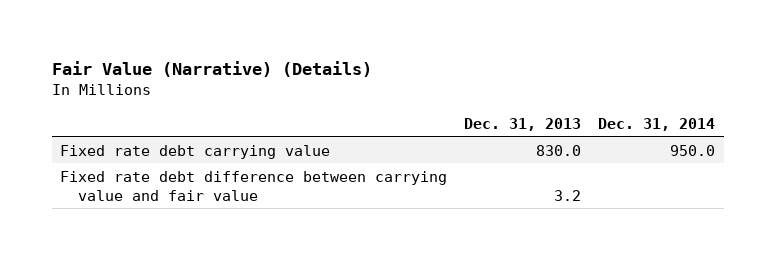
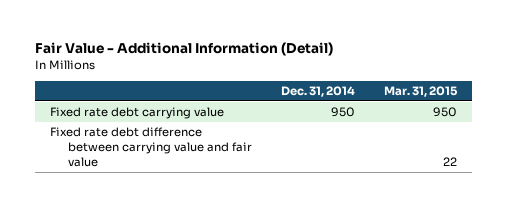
[51,60,372,77] Fair Value (Narrative) (Details) -> [35,42,334,57] Fair Value - Additional Information (Detail)
[464,117,582,131] Dec. 31, 2013 -> none
none -> [384,86,459,98] Mar. 31, 2015
[670,144,716,156] 950.0 -> [330,107,355,118] 950

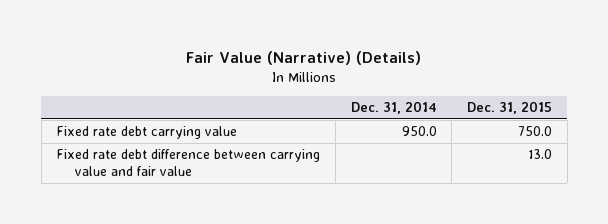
[35,42,334,57] Fair Value - Additional Information (Detail) -> [186,50,422,65] Fair Value (Narrative) (Details)
[384,86,459,98] Mar. 31, 2015 -> none
none -> [467,101,553,115] Dec. 31, 2015
[330,107,355,118] 950 -> [401,126,437,137] 950.0

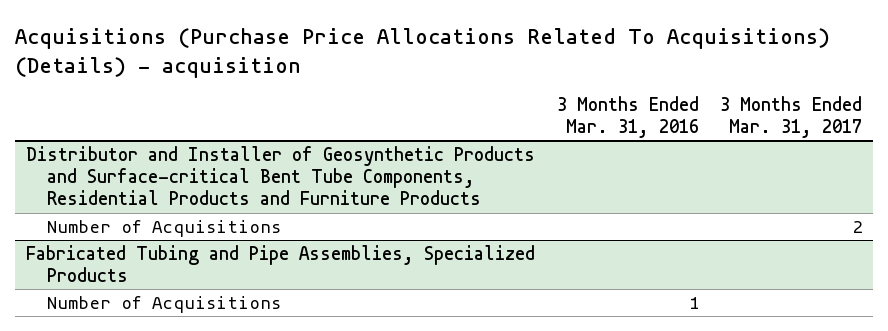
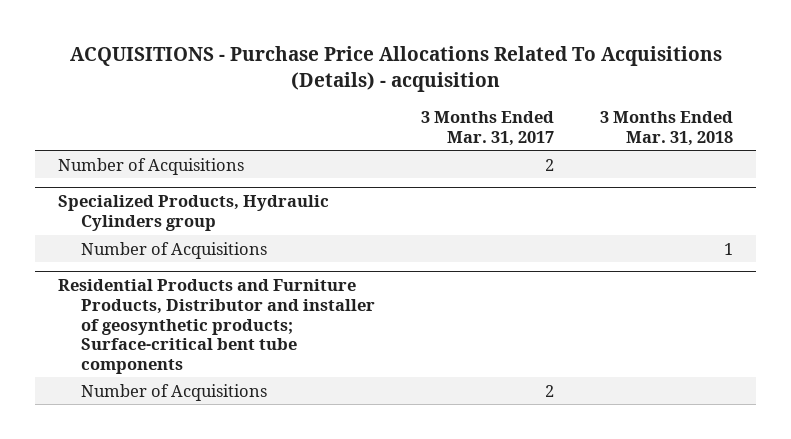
[14,27,830,78] Acquisitions (Purchase Price Allocations Related To Acquisitions) (Details) - acquisition -> [69,46,722,92] ACQUISITIONS - Purchase Price Allocations Related To Acquisitions (Details) - acquisition
[556,96,699,139] 3 Months Ended Mar. 31, 2016 -> none
none -> [599,111,733,146] 3 Months Ended Mar. 31, 2018
none -> [58,157,245,175] Number of Acquisitions
none -> [58,195,330,232] Specialized Products, Hydraulic Cylinders group
none -> [80,241,267,259] Number of Acquisitions
[25,145,535,206] Distributor and Installer of Geosynthetic Products and Surface-critical Bent Tube Components, Residential Products and Furniture Products -> [58,279,375,374] Residential Products and Furniture Products, Distributor and installer of geosynthetic products; Surface-critical bent tube components
[25,244,535,283] Fabricated Tubing and Pipe Assemblies, Specialized Products -> none
[47,295,282,313] Number of Acquisitions -> none

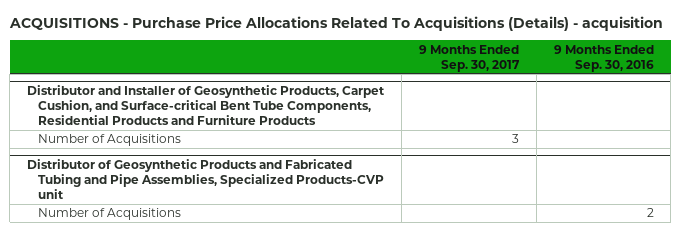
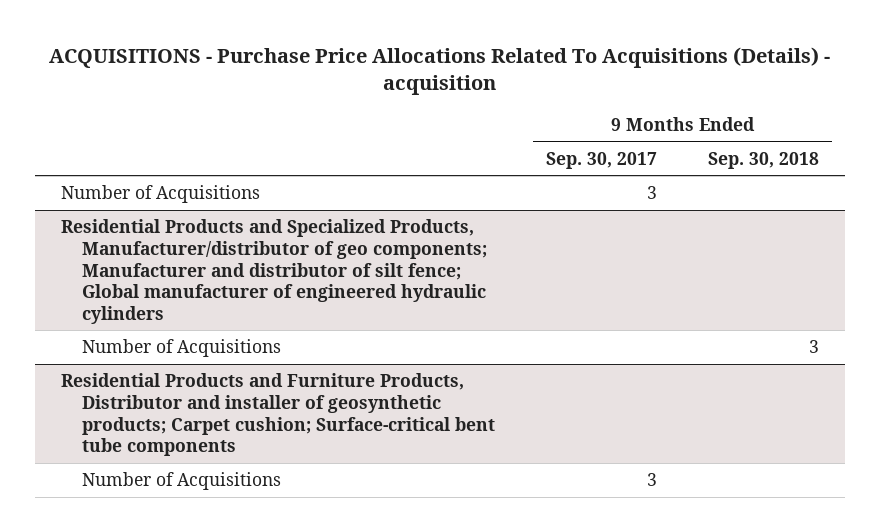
[553,44,654,72] 9 Months Ended Sep. 30, 2016 -> none
none -> [708,151,820,169] Sep. 30, 2018
none -> [60,185,260,204] Number of Acquisitions
none -> [60,219,487,324] Residential Products and Specialized Products, Manufacturer/distributor of geo components; Manufacturer and distributor of silt fence; Global manufacturer of engineered hydraulic cylinders
none -> [81,339,281,358] Number of Acquisitions
[27,84,386,125] Distributor and Installer of Geosynthetic Products, Carpet Cushion, and Surface-critical Bent Tube Components, Residential Products and Furniture Products -> [60,373,495,457] Residential Products and Furniture Products, Distributor and installer of geosynthetic products; Carpet cushion; Surface-critical bent tube components
[27,158,384,199] Distributor of Geosynthetic Products and Fabricated Tubing and Pipe Assemblies, Specialized Products-CVP unit -> none
[37,208,181,221] Number of Acquisitions -> none

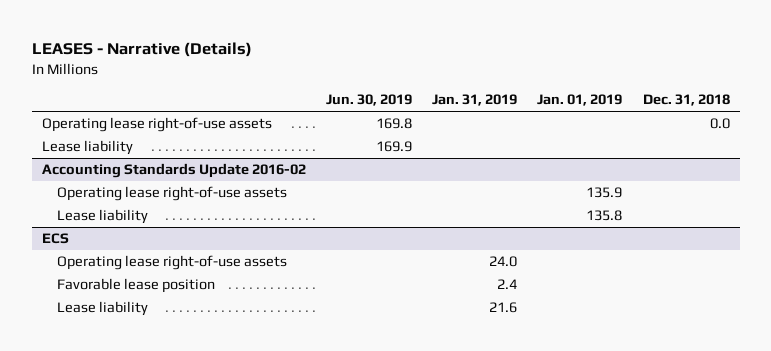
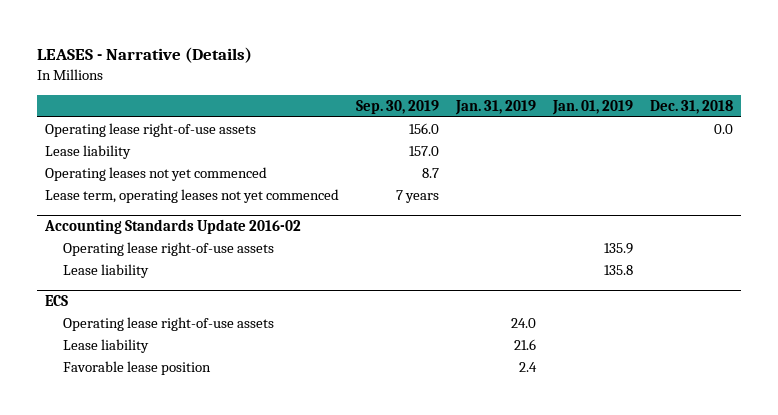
[325,94,412,107] Jun. 30, 2019 -> none
none -> [355,99,439,114] Sep. 30, 2019
none -> [45,166,268,181] Operating leases not yet commenced
none -> [45,188,340,203] Lease term, operating leases not yet commenced
[56,278,215,294] Favorable lease position -> [63,360,212,375] Favorable lease position

